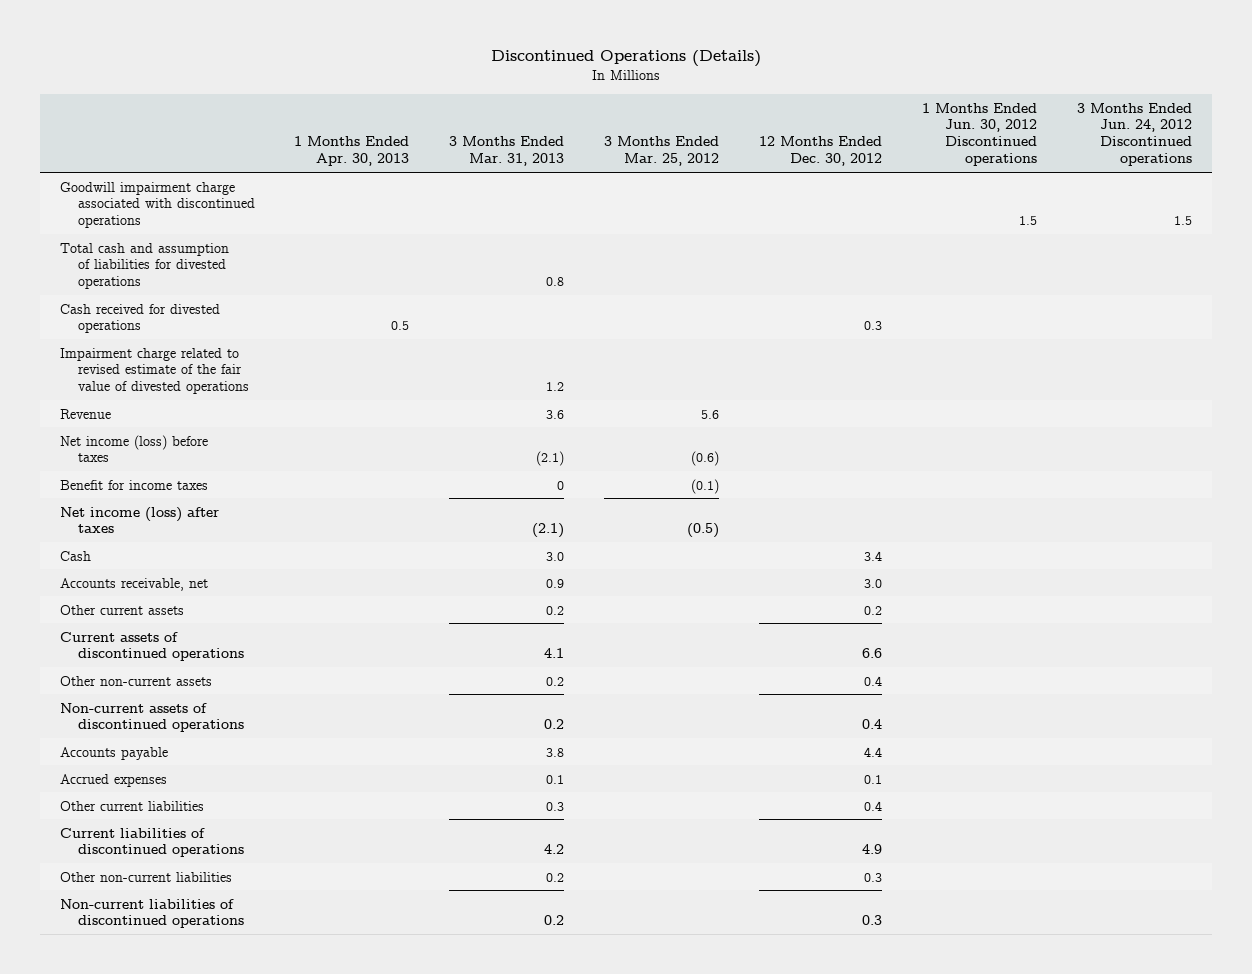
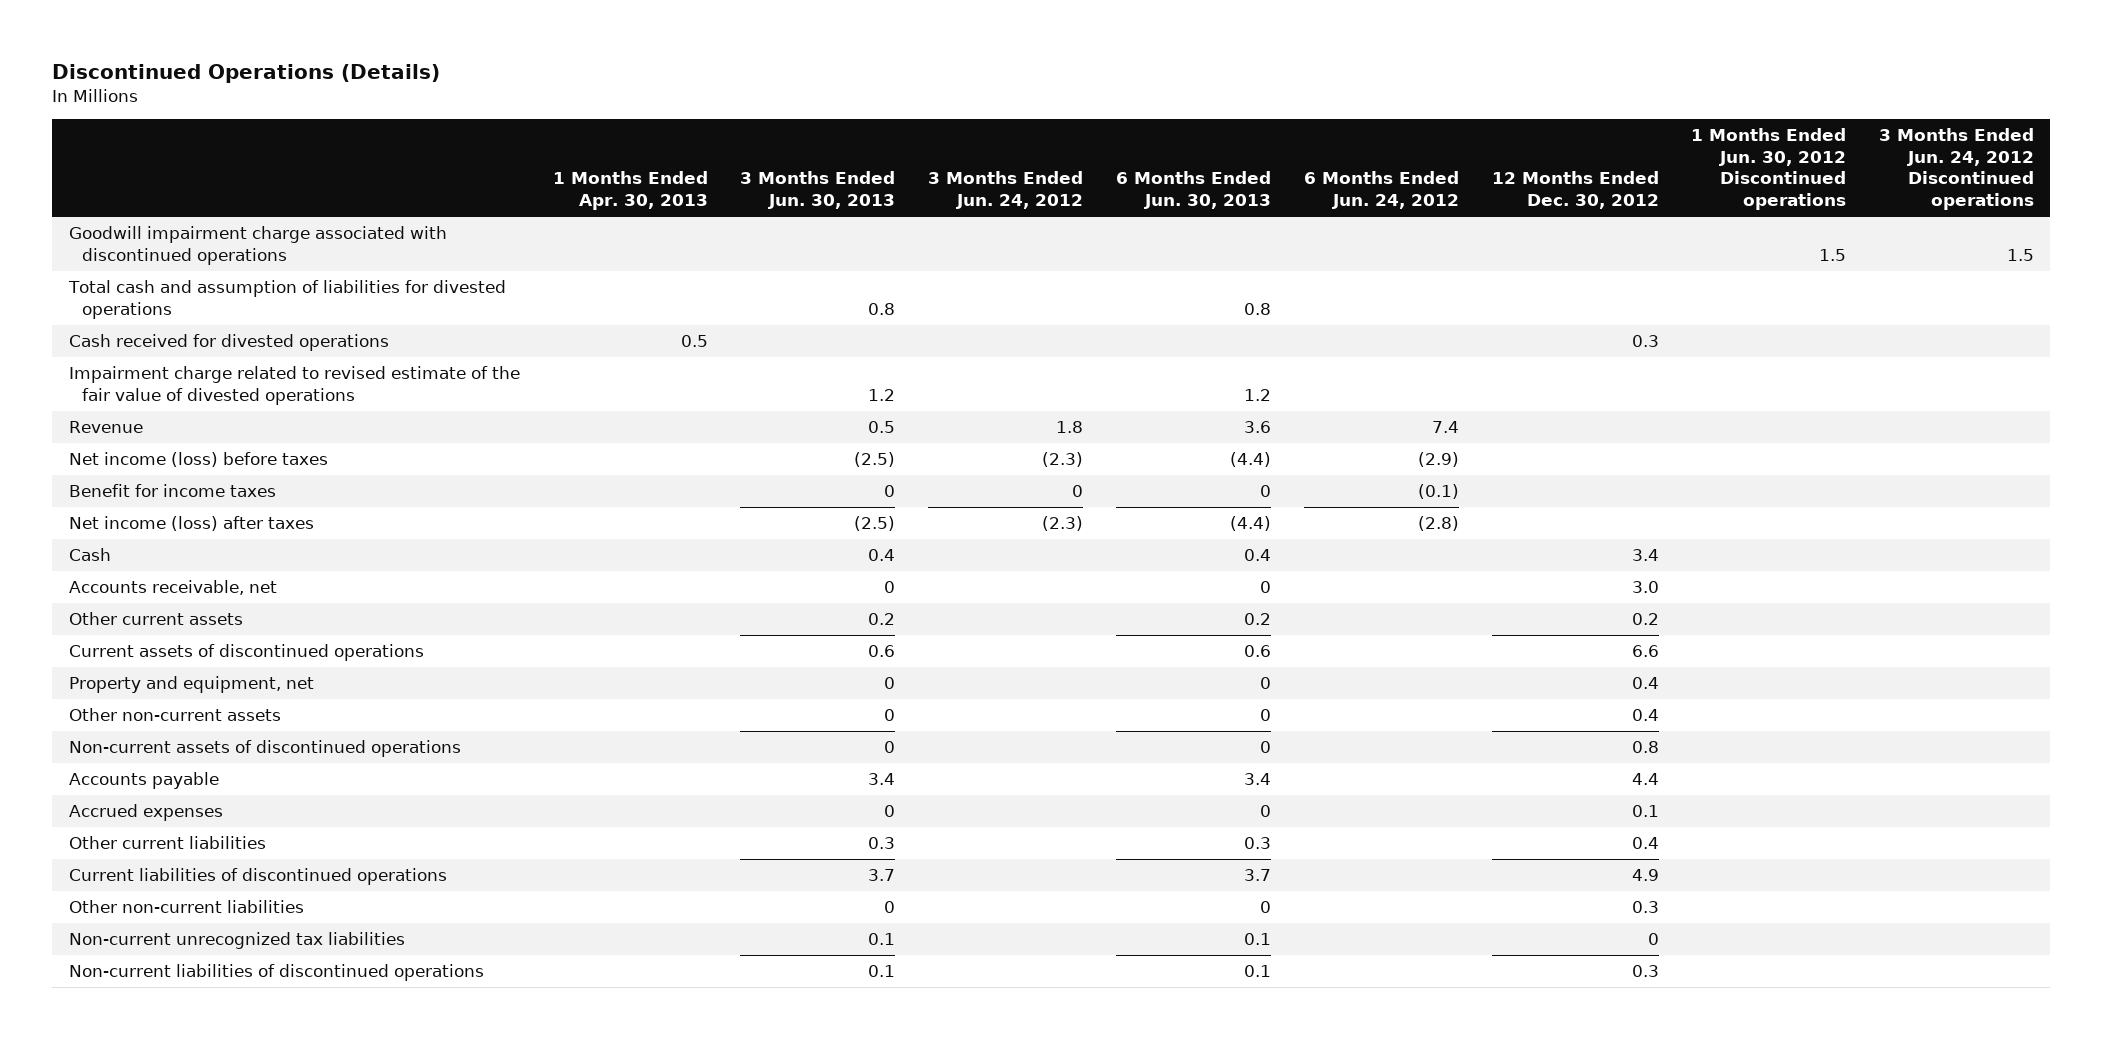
[449,136,565,167] 3 Months Ended Mar. 31, 2013 -> none
[604,136,720,167] 3 Months Ended Mar. 25, 2012 -> none
none -> [740,171,896,210] 3 Months Ended Jun. 30, 2013
none -> [928,171,1084,210] 3 Months Ended Jun. 24, 2012
none -> [1115,171,1271,210] 6 Months Ended Jun. 30, 2013
none -> [1303,171,1459,210] 6 Months Ended Jun. 24, 2012
none -> [68,676,314,694] Property and equipment, net
[862,719,883,730] 0.4 -> [1631,741,1659,754] 0.8
none -> [68,932,405,950] Non-current unrecognized tax liabilities

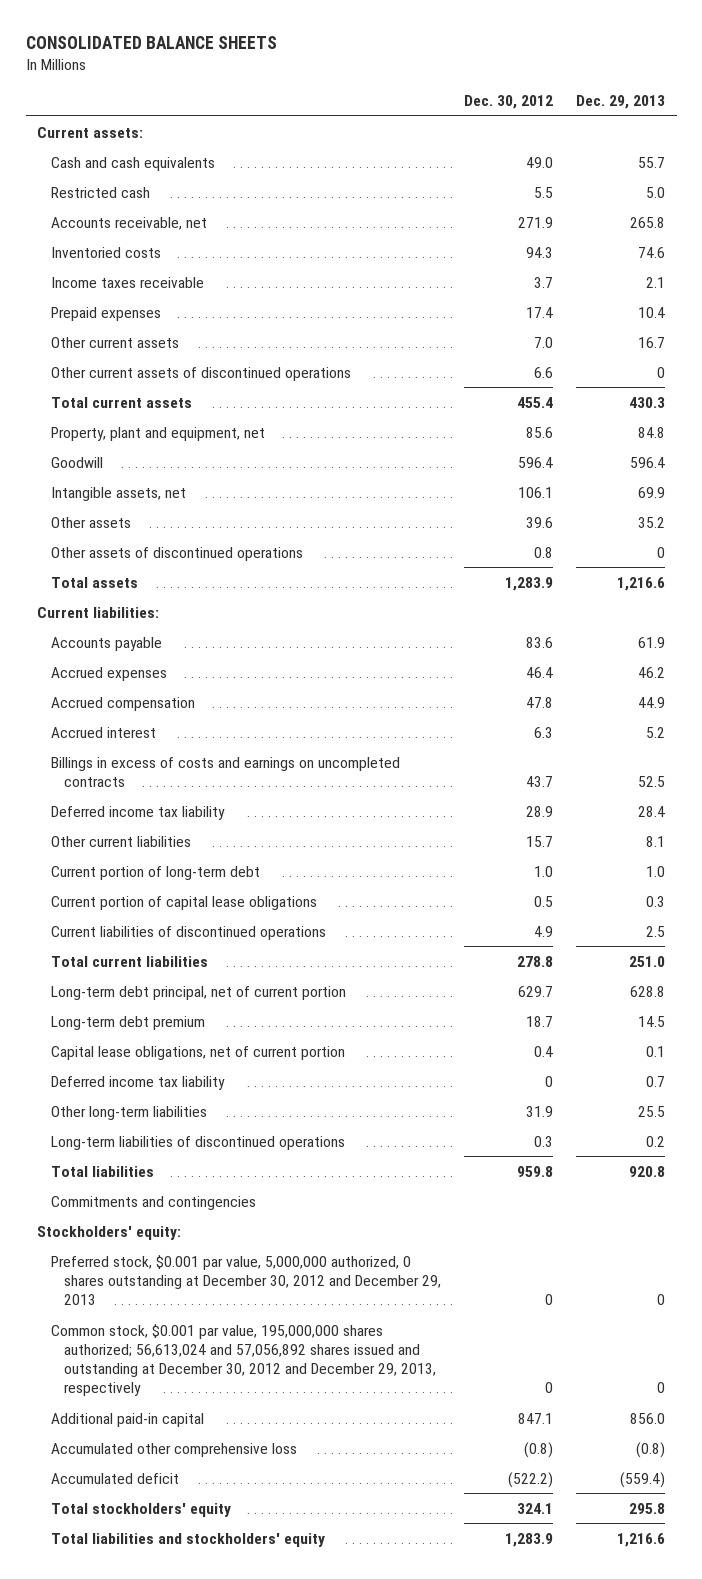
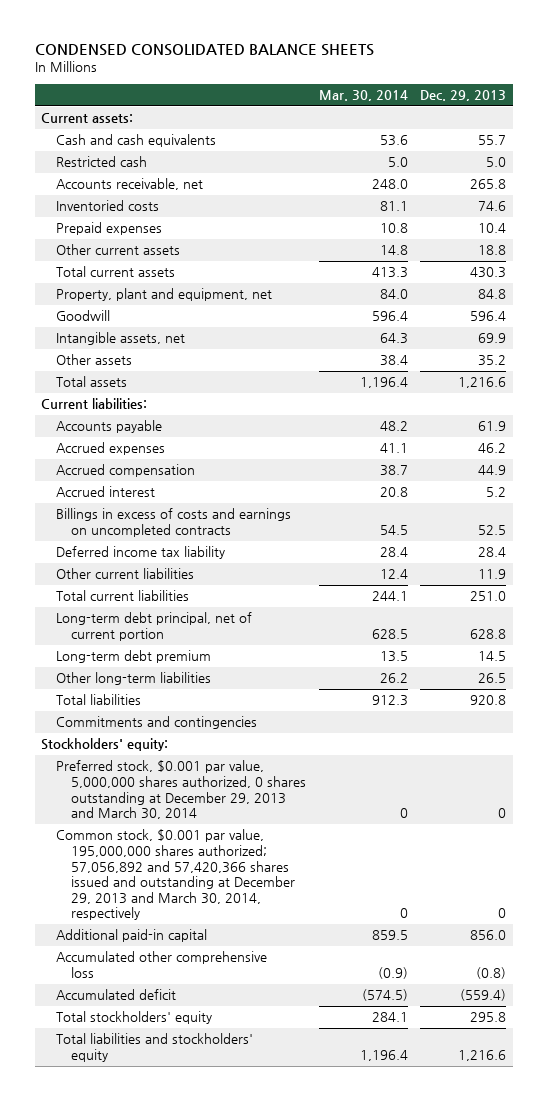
[25,36,277,50] CONSOLIDATED BALANCE SHEETS -> [34,44,374,57] CONDENSED CONSOLIDATED BALANCE SHEETS
[464,94,554,109] Dec. 30, 2012 -> none
none -> [318,90,408,102] Mar. 30, 2014
[50,276,204,288] Income taxes receivable -> none
[50,366,351,381] Other current assets of discontinued operations -> none
[638,336,666,348] 16.7 -> [478,245,507,256] 18.8
[50,546,303,561] Other assets of discontinued operations -> none
[50,865,260,880] Current portion of long-term debt -> none
[50,895,317,910] Current portion of capital lease obligations -> none
[50,925,326,940] Current liabilities of discontinued operations -> none
[646,835,666,847] 8.1 -> [478,569,507,580] 11.9
[50,1045,345,1060] Capital lease obligations, net of current portion -> none
[50,1075,225,1090] Deferred income tax liability -> none
[50,1135,345,1150] Long-term liabilities of discontinued operations -> none
[638,1105,666,1117] 25.5 -> [478,673,507,684] 26.5
[50,1254,441,1305] Preferred stock, $0.001 par value, 5,000,000 authorized, 0 shares outstanding at December 30, 2012 and December 29, 2013 -> [55,760,306,820] Preferred stock, $0.001 par value, 5,000,000 shares authorized, 0 shares outstanding at December 29, 2013 and March 30, 2014
[50,1323,436,1397] Common stock, $0.001 par value, 195,000,000 shares authorized; 56,613,024 and 57,056,892 shares issued and outstanding at December 30, 2012 and December 29, 2013, respectively -> [55,829,295,921] Common stock, $0.001 par value, 195,000,000 shares authorized; 57,056,892 and 57,420,366 shares issued and outstanding at December 29, 2013 and March 30, 2014, respectively

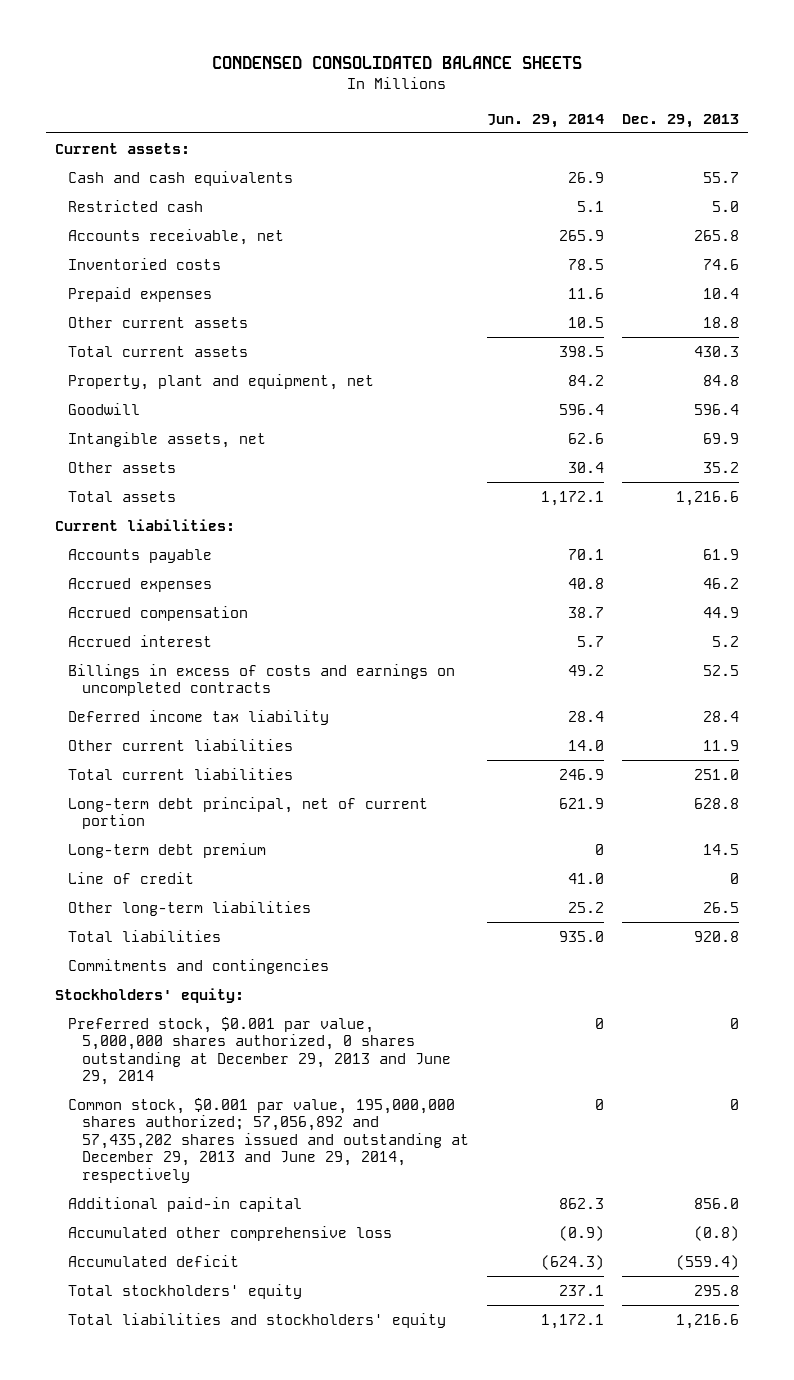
[318,90,408,102] Mar. 30, 2014 -> none
none -> [486,113,604,128] Jun. 29, 2014
none -> [68,871,195,884] Line of credit
[55,760,306,820] Preferred stock, $0.001 par value, 5,000,000 shares authorized, 0 shares outstanding at December 29, 2013 and March 30, 2014 -> [68,1016,452,1086] Preferred stock, $0.001 par value, 5,000,000 shares authorized, 0 shares outstanding at December 29, 2013 and June 29, 2014
[55,829,295,921] Common stock, $0.001 par value, 195,000,000 shares authorized; 57,056,892 and 57,420,366 shares issued and outstanding at December 29, 2013 and March 30, 2014, respectively -> [68,1097,470,1183] Common stock, $0.001 par value, 195,000,000 shares authorized; 57,056,892 and 57,435,202 shares issued and outstanding at December 29, 2013 and June 29, 2014, respectively

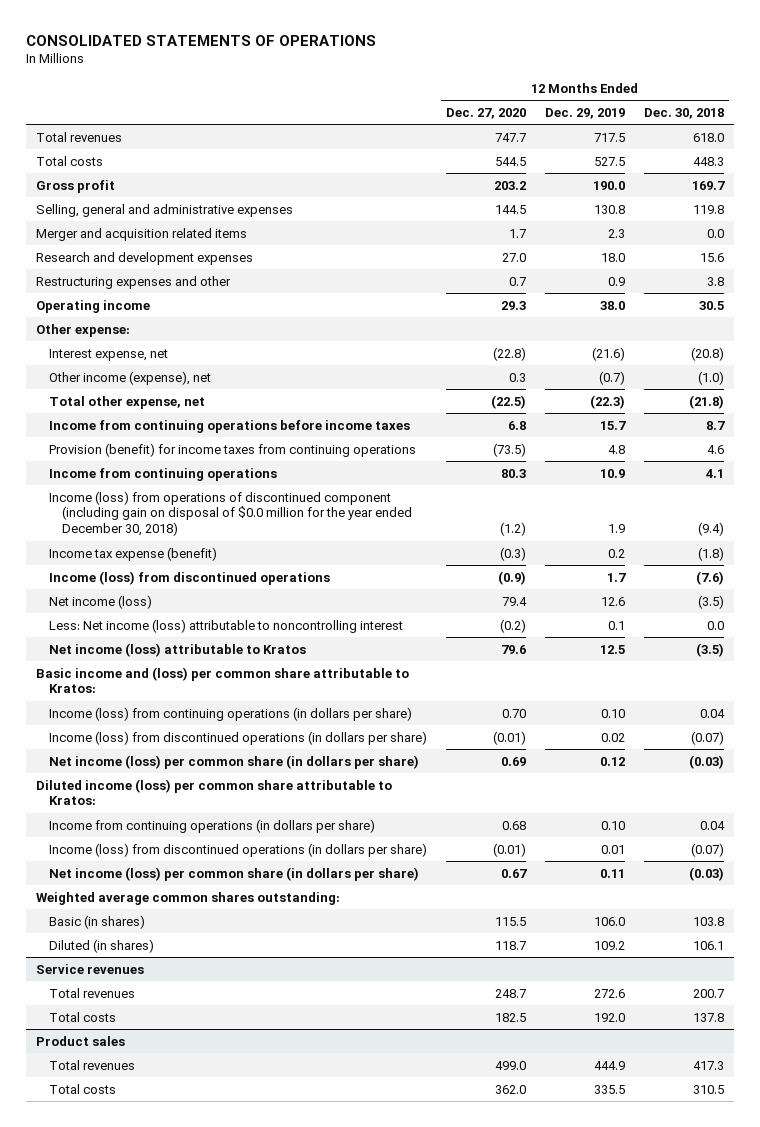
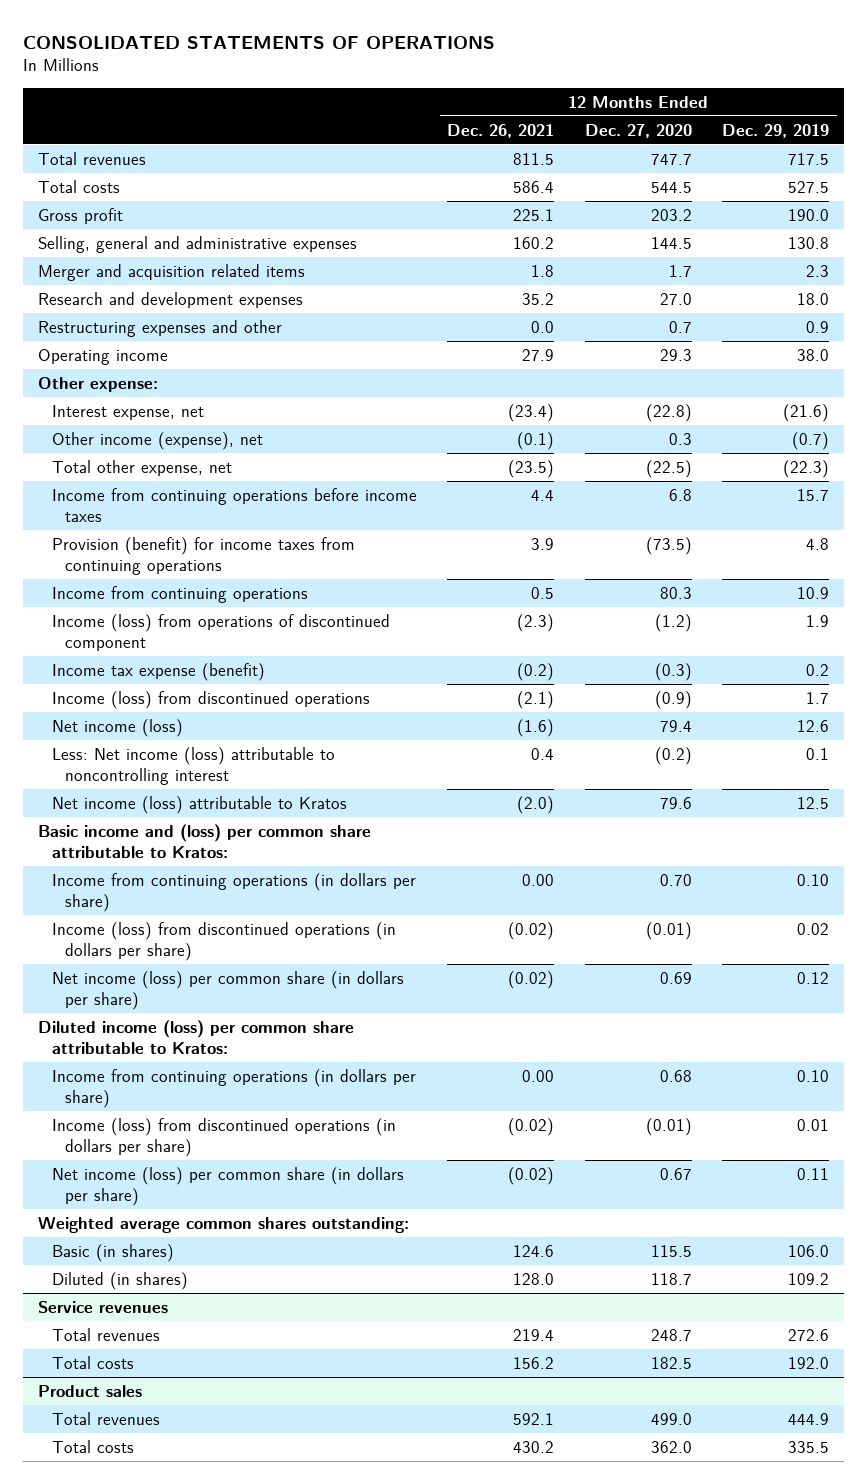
[644,107,725,119] Dec. 30, 2018 -> none
none -> [447,123,555,138] Dec. 26, 2021
[48,490,412,537] Income (loss) from operations of discontinued component (including gain on disposal of $0.0 million for the year ended December 30, 2018) -> [51,613,390,651] Income (loss) from operations of discontinued component
[48,706,412,721] Income (loss) from continuing operations (in dollars per share) -> [51,872,416,912] Income from continuing operations (in dollars per share)

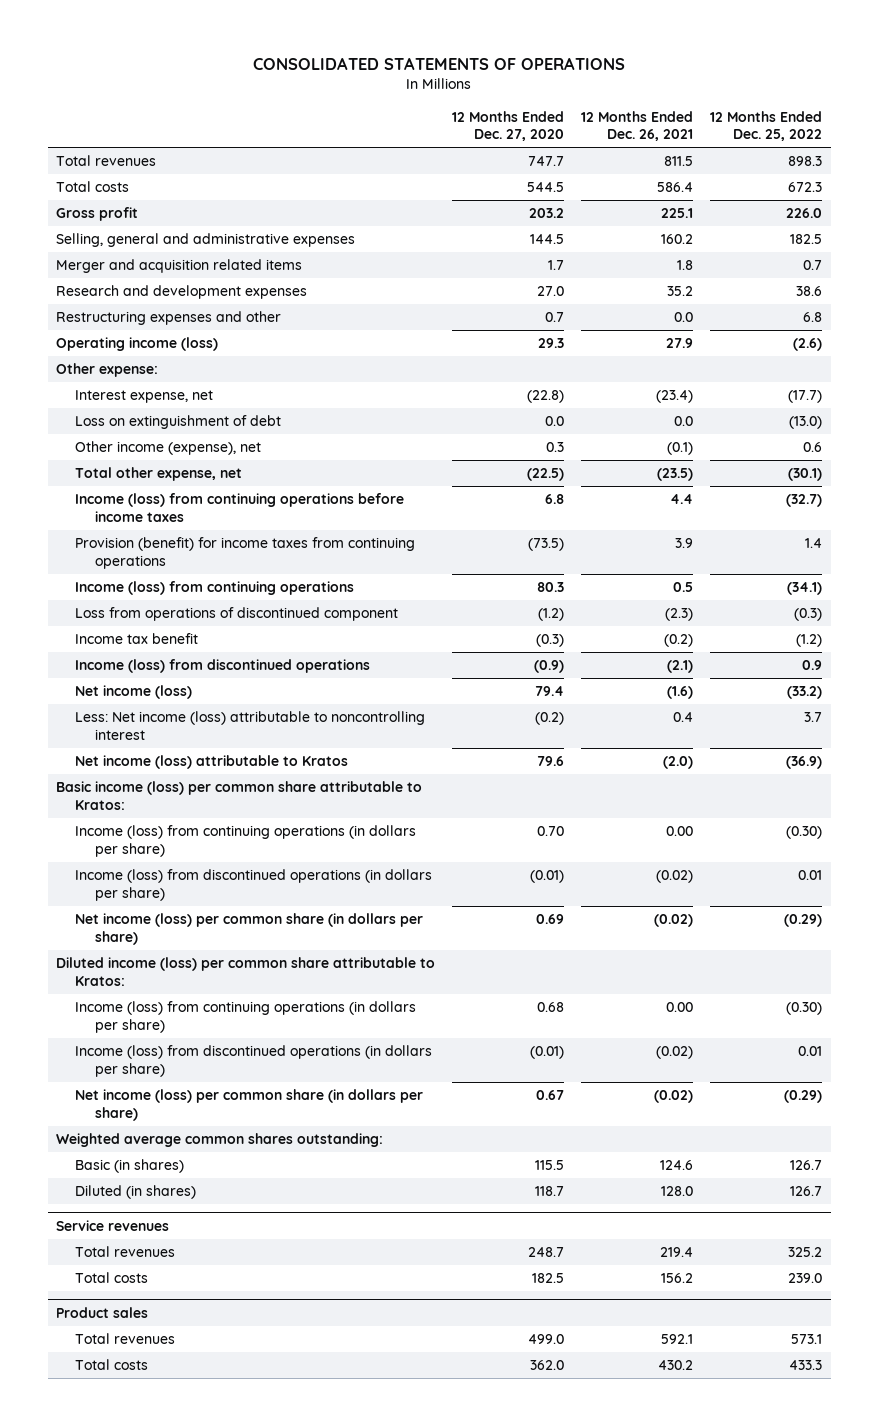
[721,123,829,138] Dec. 29, 2019 -> none
none -> [710,110,823,142] 12 Months Ended Dec. 25, 2022
[38,348,169,365] Operating income -> [56,337,219,352] Operating income (loss)
none -> [75,415,282,430] Loss on extinguishment of debt
[51,487,417,522] Income from continuing operations before income taxes -> [75,493,405,522] Income (loss) from continuing operations before income taxes
[51,585,308,603] Income from continuing operations -> [75,581,355,596] Income (loss) from continuing operations
[51,613,390,651] Income (loss) from operations of discontinued component -> [75,607,399,622] Loss from operations of discontinued component
[51,662,265,681] Income tax expense (benefit) -> [75,633,199,645] Income tax benefit
[38,823,372,858] Basic income and (loss) per common share attributable to Kratos: -> [56,781,423,810] Basic income (loss) per common share attributable to Kratos:
[51,872,416,912] Income from continuing operations (in dollars per share) -> [75,825,417,857] Income (loss) from continuing operations (in dollars per share)
[51,1068,416,1108] Income from continuing operations (in dollars per share) -> [75,1001,417,1033] Income (loss) from continuing operations (in dollars per share)

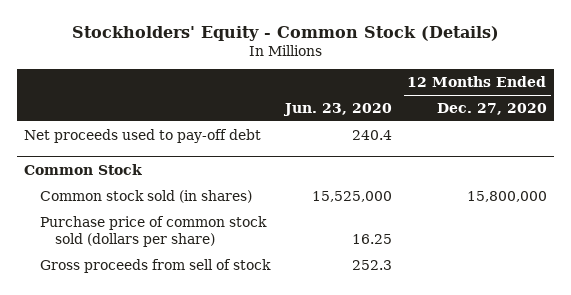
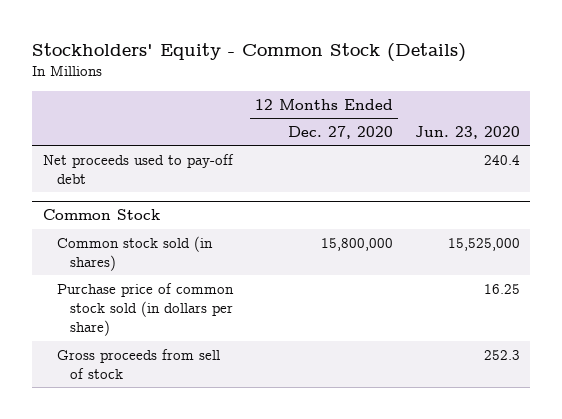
[39,215,267,248] Purchase price of common stock sold (dollars per share) -> [56,282,234,337] Purchase price of common stock sold (in dollars per share)

